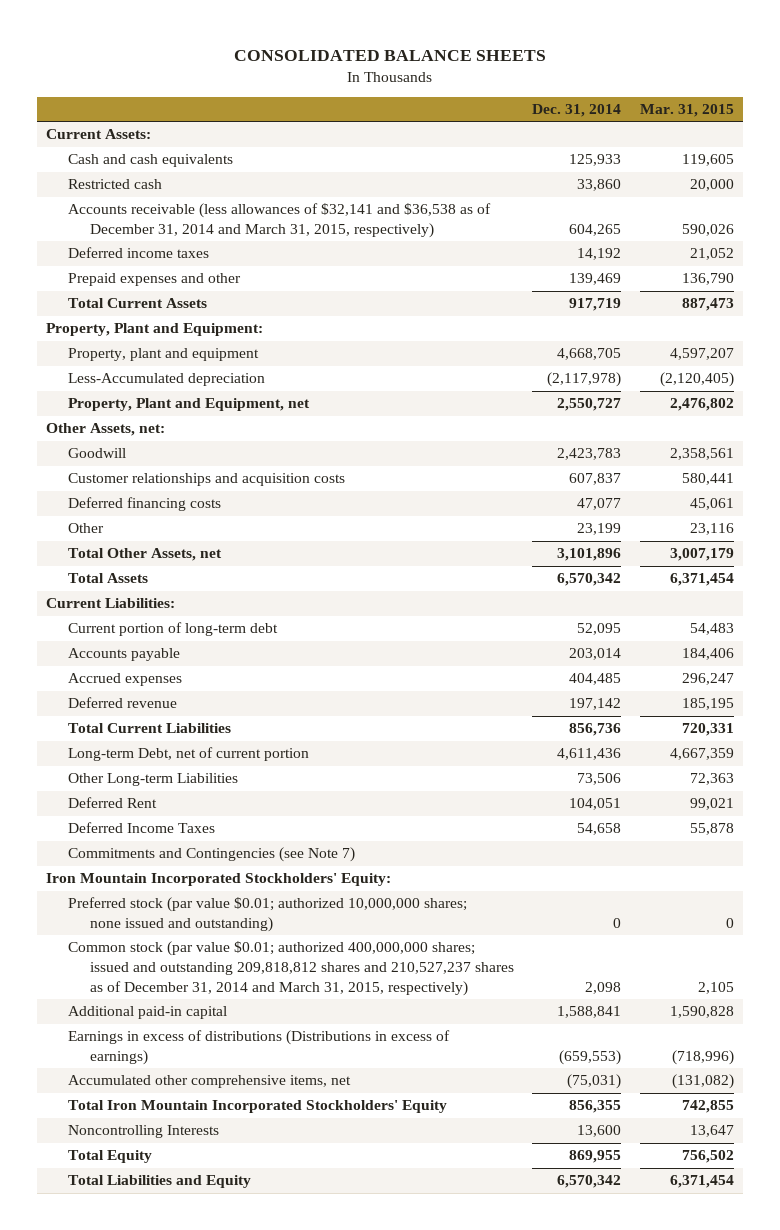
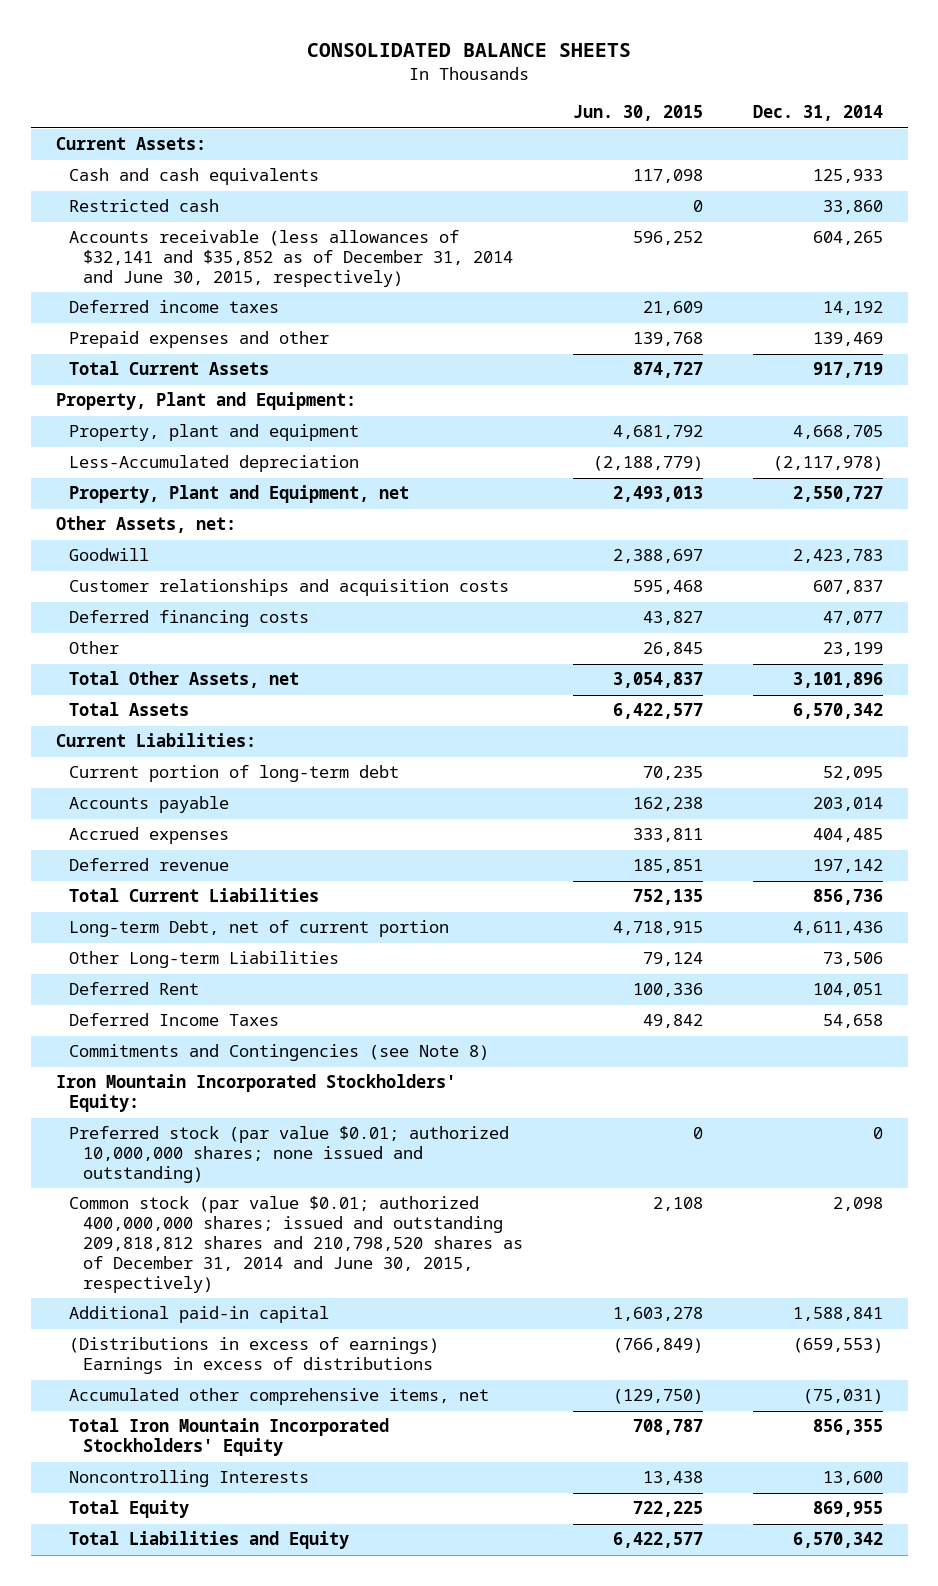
[639,104,734,118] Mar. 31, 2015 -> none
none -> [573,105,704,122] Jun. 30, 2015
[67,203,491,238] Accounts receivable (less allowances of $32,141 and $36,538 as of December 31, 2014 and March 31, 2015, respectively) -> [69,230,514,288] Accounts receivable (less allowances of $32,141 and $35,852 as of December 31, 2014 and June 30, 2015, respectively)
[67,847,355,863] Commitments and Contingencies (see Note 7) -> [69,1044,490,1062] Commitments and Contingencies (see Note 8)
[67,941,514,996] Common stock (par value $0.01; authorized 400,000,000 shares; issued and outstanding 209,818,812 shares and 210,527,237 shares as of December 31, 2014 and March 31, 2015, respectively) -> [69,1196,524,1294] Common stock (par value $0.01; authorized 400,000,000 shares; issued and outstanding 209,818,812 shares and 210,798,520 shares as of December 31, 2014 and June 30, 2015, respectively)
[67,1030,450,1065] Earnings in excess of distributions (Distributions in excess of earnings) -> [69,1337,440,1375] (Distributions in excess of earnings) Earnings in excess of distributions

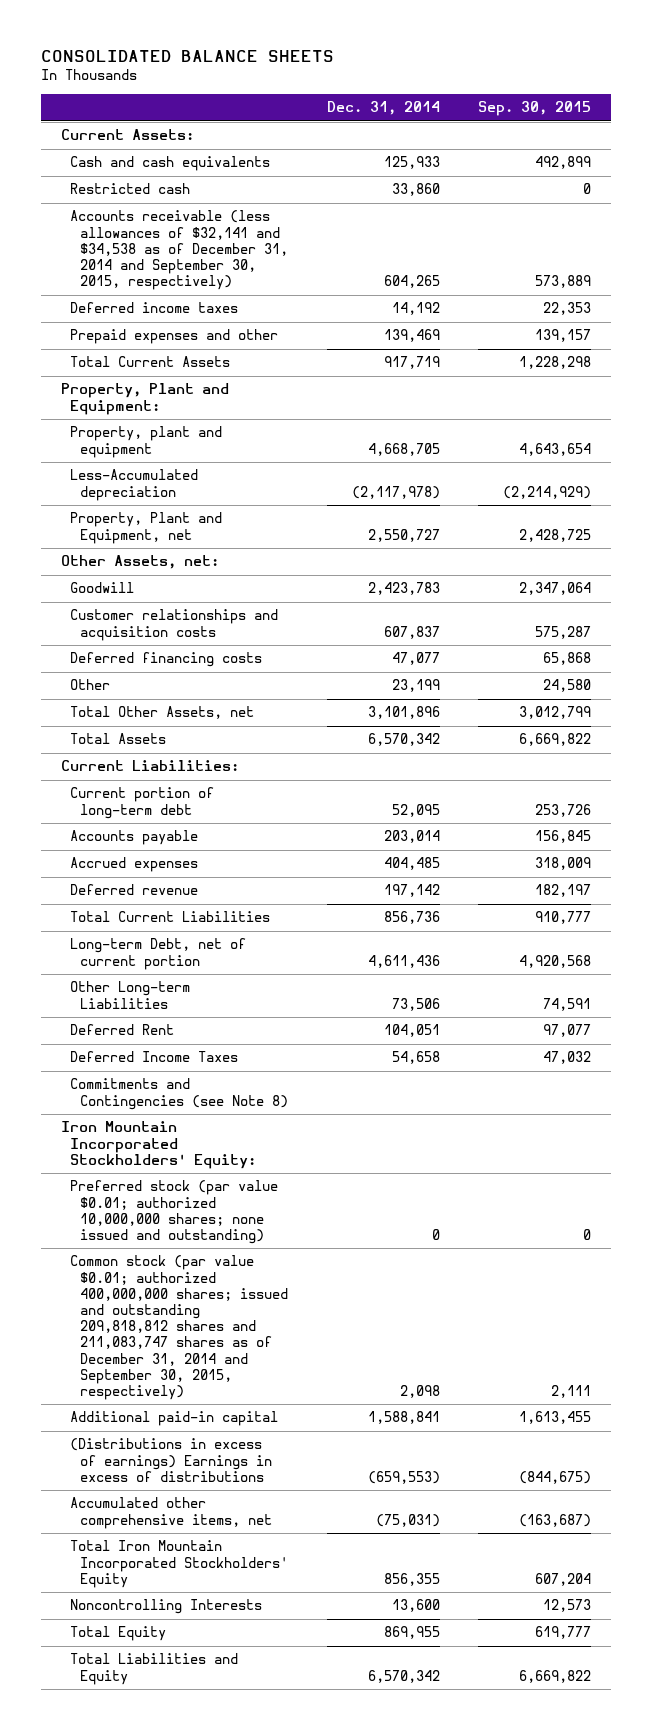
[573,105,704,122] Jun. 30, 2015 -> none
none -> [478,101,592,117] Sep. 30, 2015
[69,230,514,288] Accounts receivable (less allowances of $32,141 and $35,852 as of December 31, 2014 and June 30, 2015, respectively) -> [70,210,288,291] Accounts receivable (less allowances of $32,141 and $34,538 as of December 31, 2014 and September 30, 2015, respectively)
[69,1196,524,1294] Common stock (par value $0.01; authorized 400,000,000 shares; issued and outstanding 209,818,812 shares and 210,798,520 shares as of December 31, 2014 and June 30, 2015, respectively) -> [70,1255,288,1401] Common stock (par value $0.01; authorized 400,000,000 shares; issued and outstanding 209,818,812 shares and 211,083,747 shares as of December 31, 2014 and September 30, 2015, respectively)

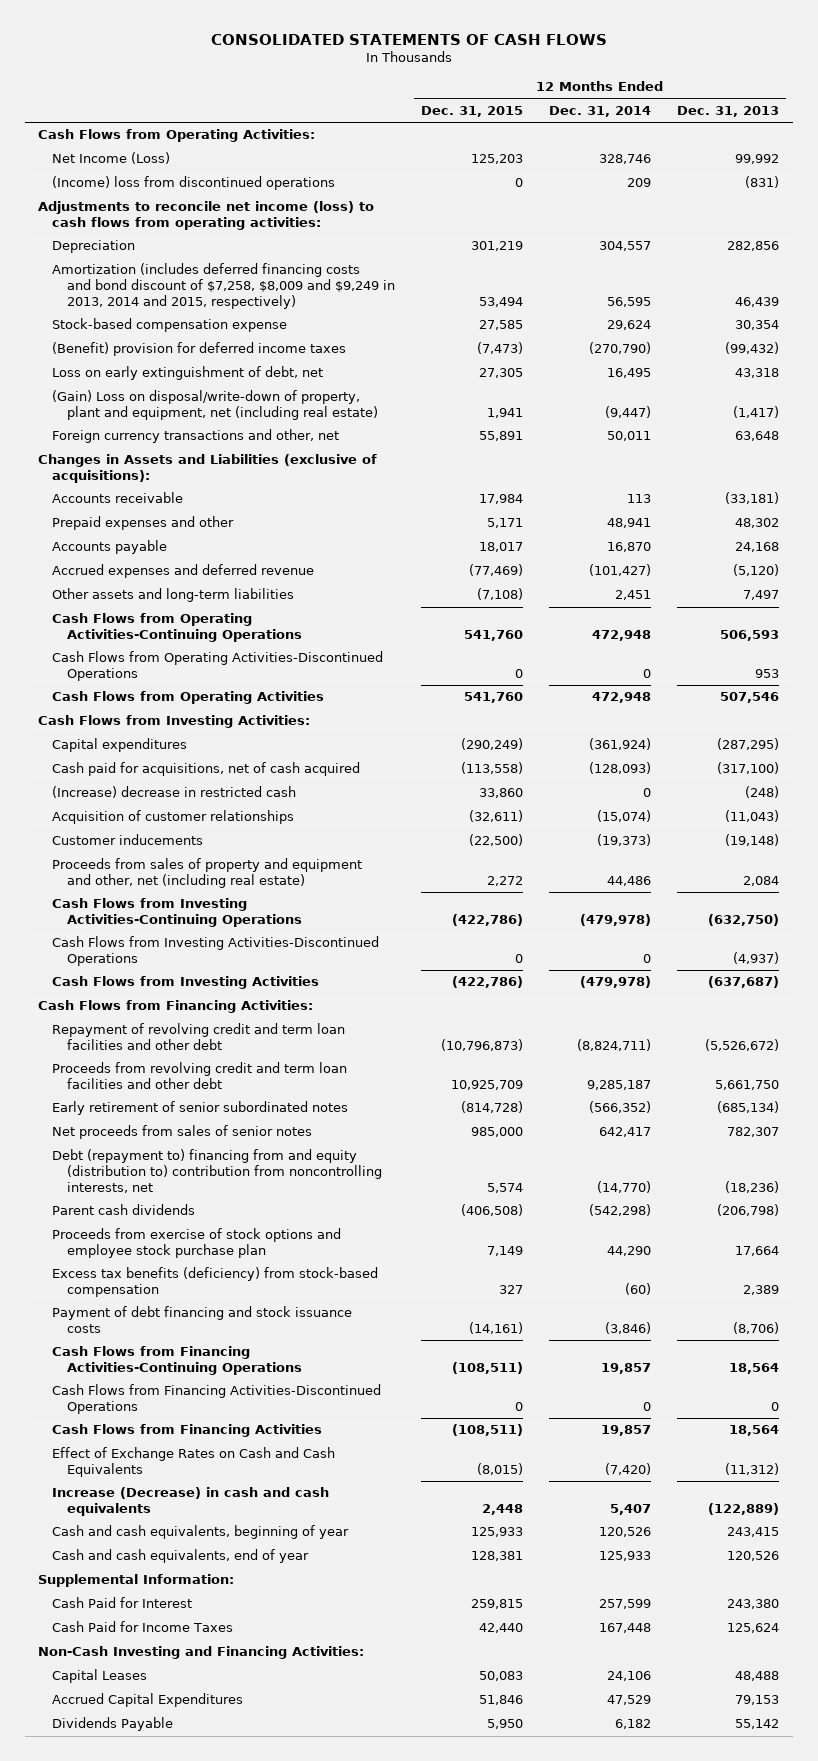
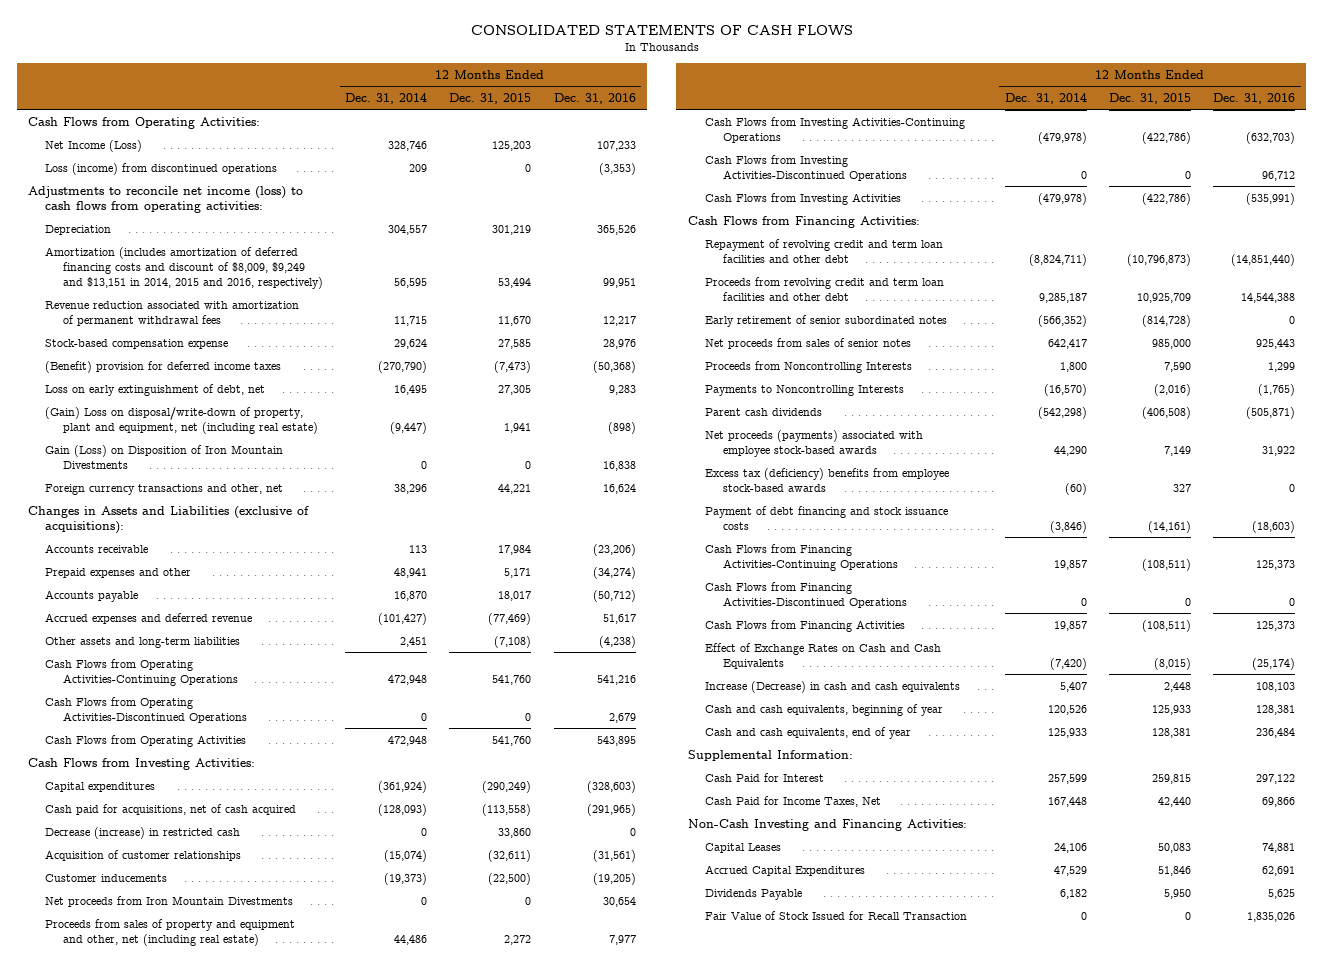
[677,105,780,117] Dec. 31, 2013 -> none
none -> [553,93,636,105] Dec. 31, 2016
[52,176,336,191] (Income) loss from discontinued operations -> [45,162,278,175] Loss (income) from discontinued operations
[52,263,395,309] Amortization (includes deferred financing costs and bond discount of $7,258, $8,009 and $9,249 in 2013, 2014 and 2015, respectively) -> [45,246,324,289] Amortization (includes amortization of deferred financing costs and discount of $8,009, $9,249 and $13,151 in 2014, 2015 and 2016, respectively)
none -> [45,300,300,326] Revenue reduction associated with amortization of permanent withdrawal fees
none -> [45,444,284,469] Gain (Loss) on Disposition of Iron Mountain Divestments
[479,431,524,442] 55,891 -> [498,483,532,494] 44,221
[607,431,652,442] 50,011 -> [394,483,428,494] 38,296
[52,786,297,799] (Increase) decrease in restricted cash -> [45,826,241,839] Decrease (increase) in restricted cash
none -> [45,895,294,907] Net proceeds from Iron Mountain Divestments
[52,1149,382,1193] Debt (repayment to) financing from and equity (distribution to) contribution from noncontrolling interests, net -> none
none -> [705,360,913,373] Proceeds from Noncontrolling Interests
none -> [705,384,905,396] Payments to Noncontrolling Interests
[52,1228,342,1259] Proceeds from exercise of stock options and employee stock purchase plan -> [705,429,924,457] Net proceeds (payments) associated with employee stock-based awards
[52,1267,379,1298] Excess tax benefits (deficiency) from stock-based compensation -> [705,467,950,492] Excess tax (deficiency) benefits from employee stock-based awards
[52,1621,234,1633] Cash Paid for Income Taxes -> [705,795,882,807] Cash Paid for Income Taxes, Net
none -> [705,910,968,920] Fair Value of Stock Issued for Recall Transaction

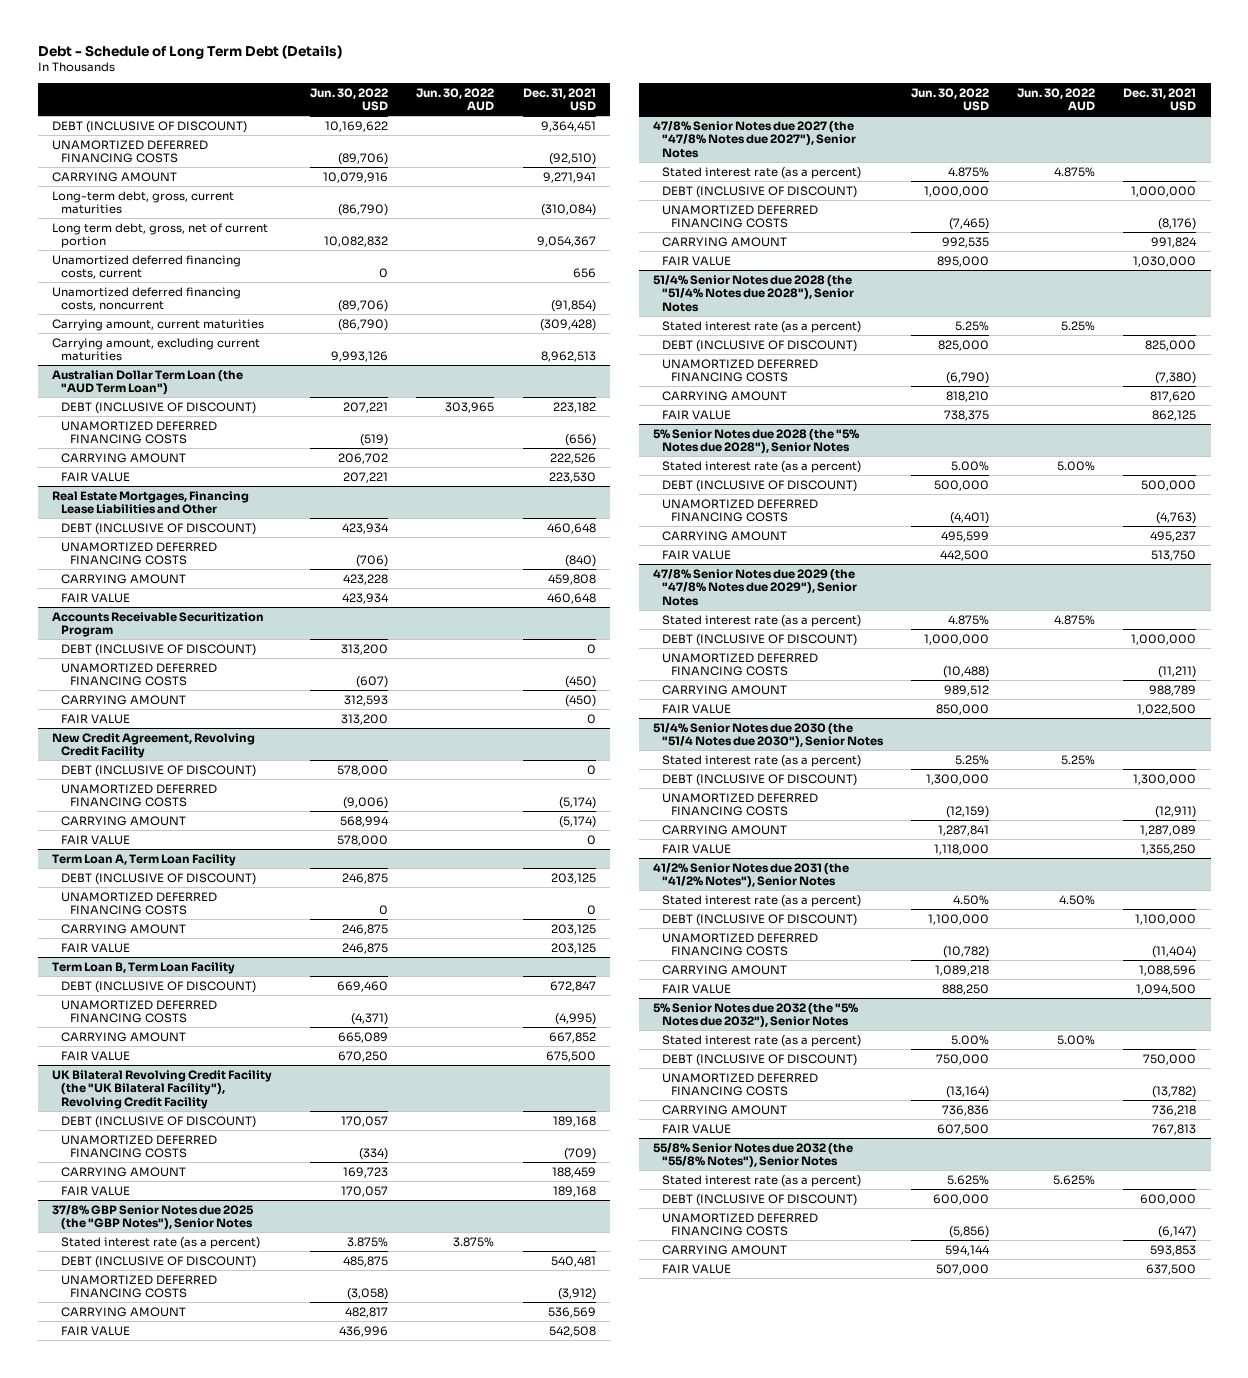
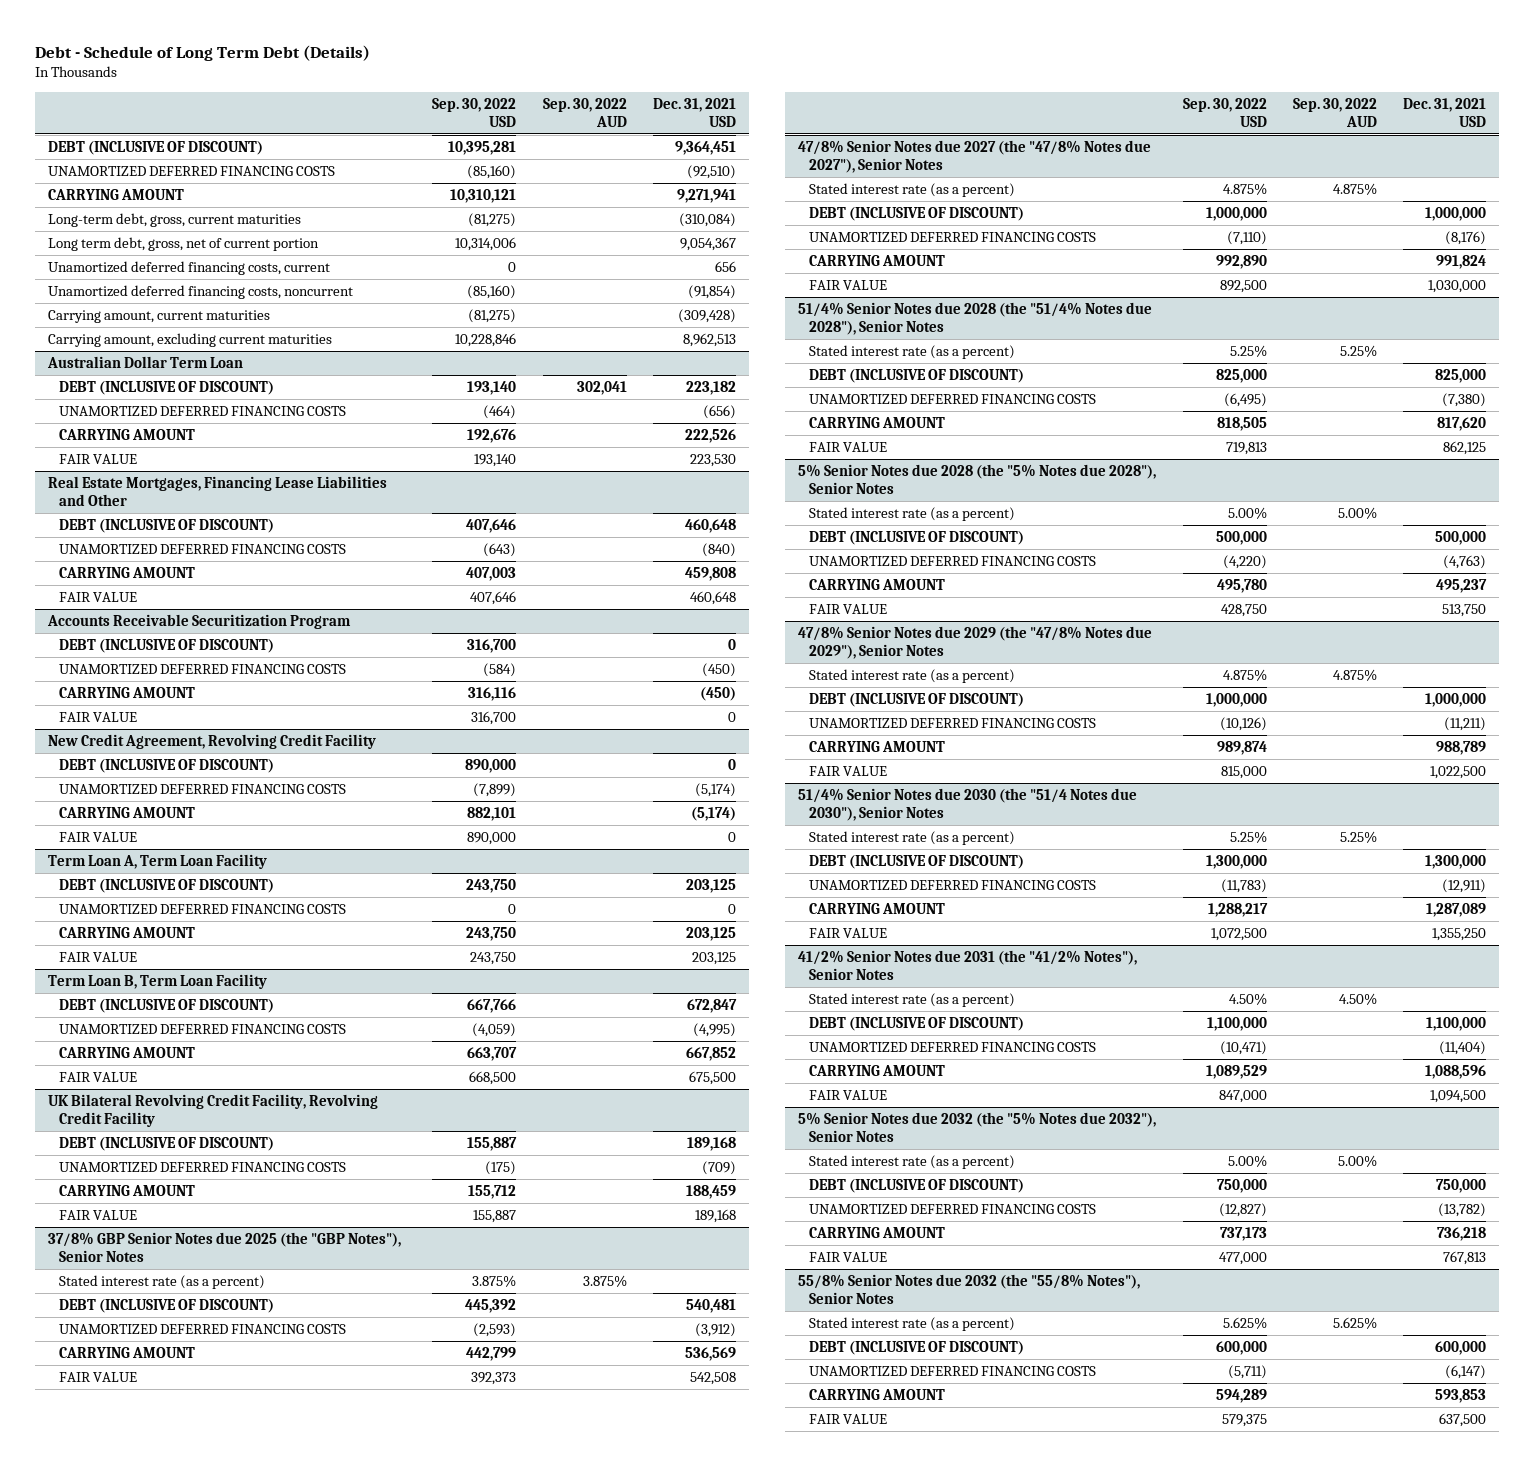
[310,87,389,112] Jun. 30, 2022 USD -> none
[416,87,495,112] Jun. 30, 2022 AUD -> none
none -> [432,98,517,127] Sep. 30, 2022 USD
none -> [542,98,627,127] Sep. 30, 2022 AUD
[51,369,243,396] Australian Dollar Term Loan (the "AUD Term Loan") -> [47,356,244,369] Australian Dollar Term Loan
[51,1069,272,1109] UK Bilateral Revolving Credit Facility (the "UK Bilateral Facility"), Revolving Credit Facility -> [48,1094,379,1127] UK Bilateral Revolving Credit Facility, Revolving Credit Facility

